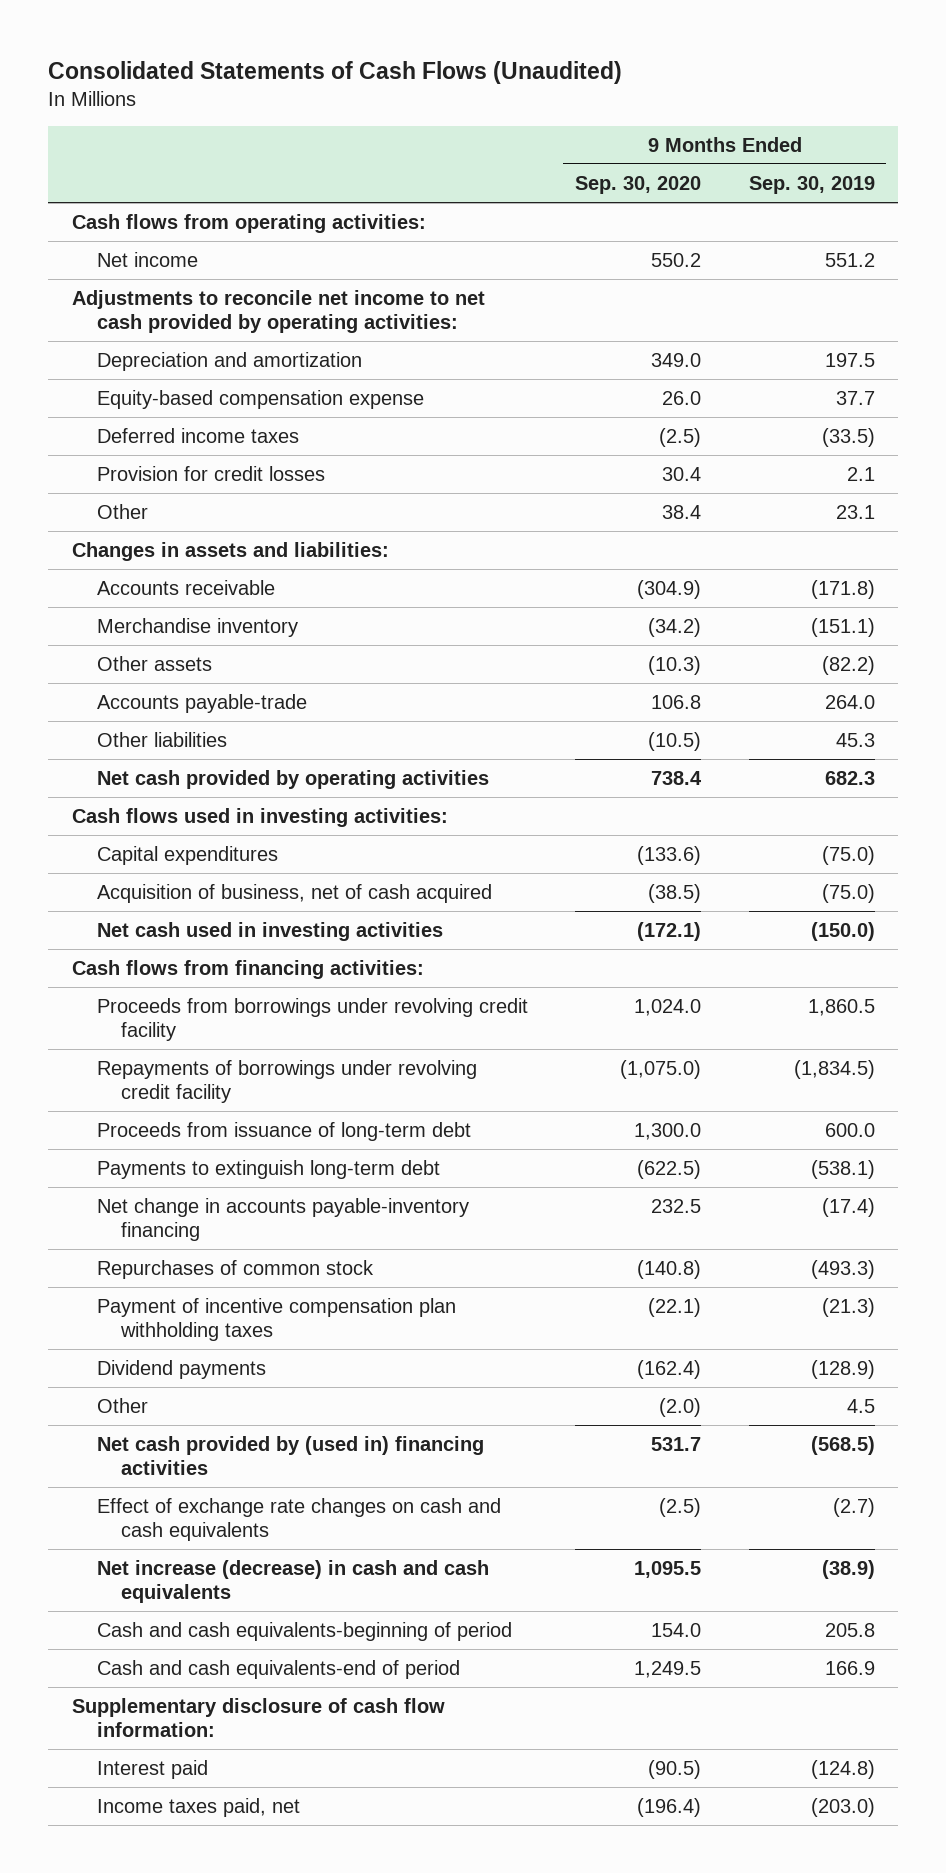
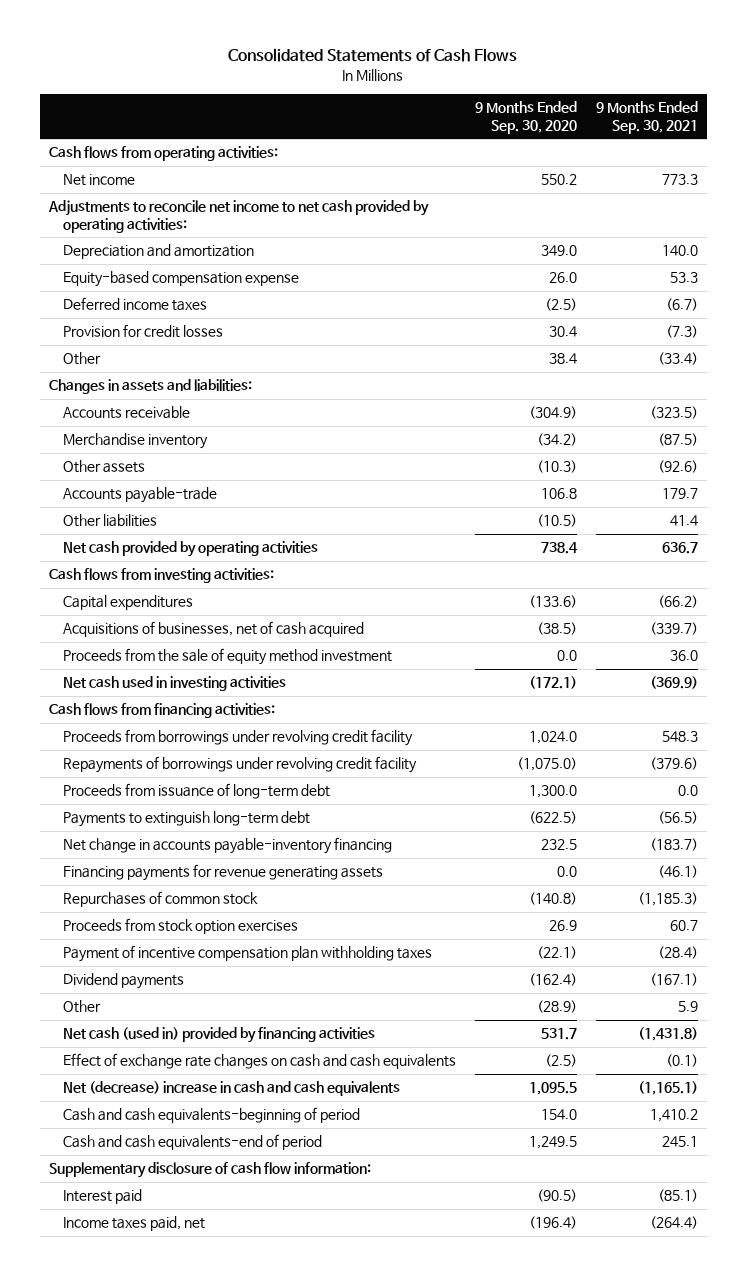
[47,60,622,84] Consolidated Statements of Cash Flows (Unaudited) -> [228,48,518,63] Consolidated Statements of Cash Flows
[748,175,875,194] Sep. 30, 2019 -> none
none -> [595,101,698,134] 9 Months Ended Sep. 30, 2021
[71,807,448,827] Cash flows used in investing activities: -> [49,568,275,584] Cash flows from investing activities:
[96,883,492,903] Acquisition of business, net of cash acquired -> [62,621,364,638] Acquisitions of businesses, net of cash acquired
none -> [62,648,392,666] Proceeds from the sale of equity method investment
none -> [62,864,383,882] Financing payments for revenue generating assets
none -> [62,918,298,935] Proceeds from stock option exercises
[659,1397,702,1417] (2.0) -> [536,1000,577,1014] (28.9)
[96,1435,484,1476] Net cash provided by (used in) financing activities -> [62,1027,375,1044] Net cash (used in) provided by financing activities
[96,1559,489,1604] Net increase (decrease) in cash and cash equivalents -> [62,1081,400,1097] Net (decrease) increase in cash and cash equivalents

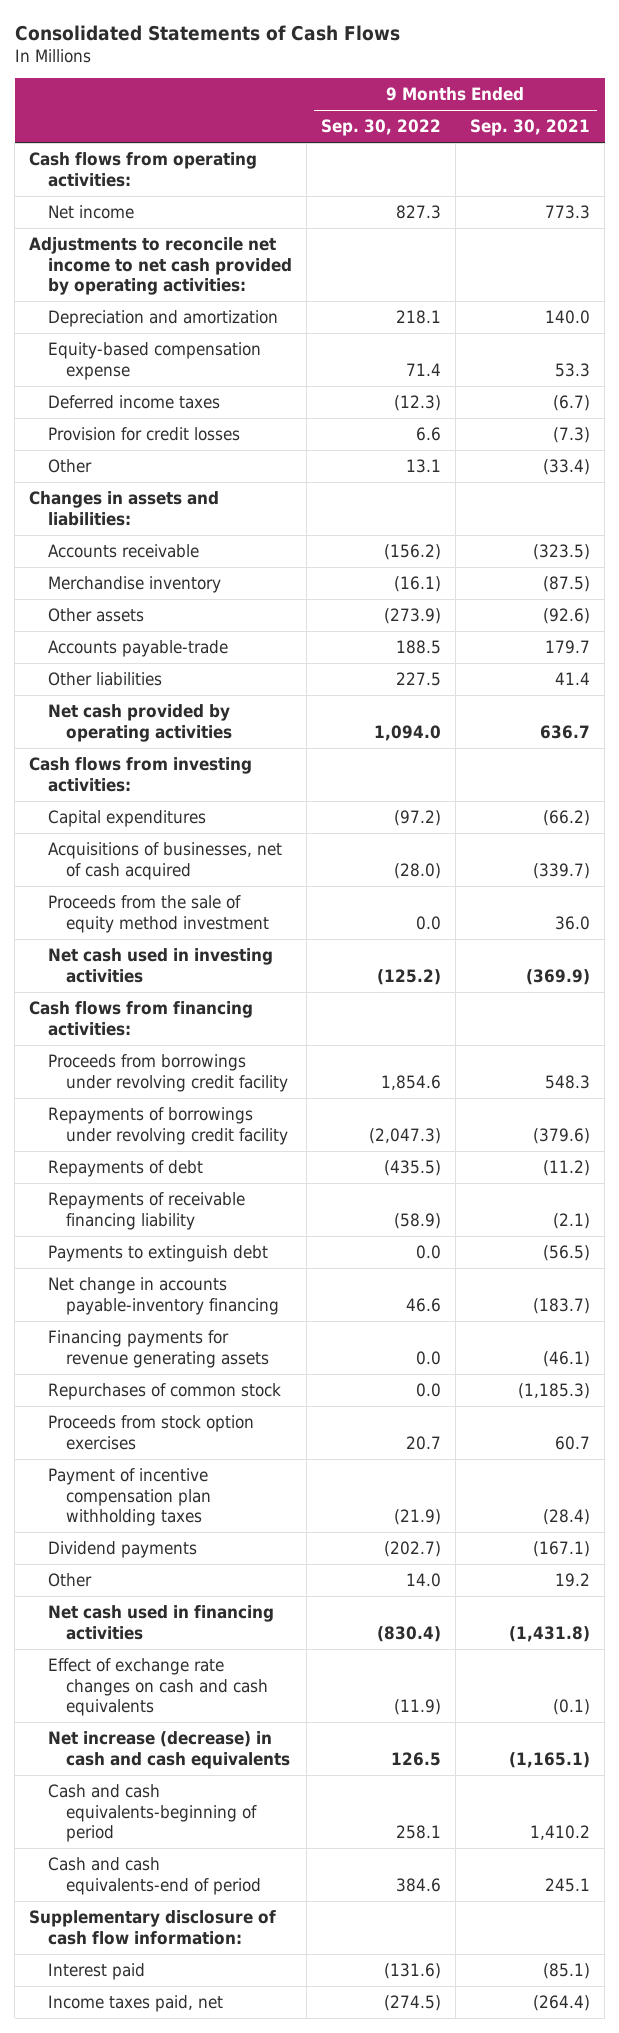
[474,101,577,134] 9 Months Ended Sep. 30, 2020 -> none
none -> [320,119,441,137] Sep. 30, 2022
[62,783,330,800] Proceeds from issuance of long-term debt -> none
none -> [47,1159,203,1177] Repayments of debt
none -> [47,1191,245,1230] Repayments of receivable financing liability
[62,811,310,828] Payments to extinguish long-term debt -> [47,1244,268,1262] Payments to extinguish debt
[677,1001,698,1013] 5.9 -> [555,1572,591,1587] 19.2
[62,1027,375,1044] Net cash (used in) provided by financing activities -> [47,1604,274,1640] Net cash used in financing activities
[62,1081,400,1097] Net (decrease) increase in cash and cash equivalents -> [47,1730,290,1769] Net increase (decrease) in cash and cash equivalents

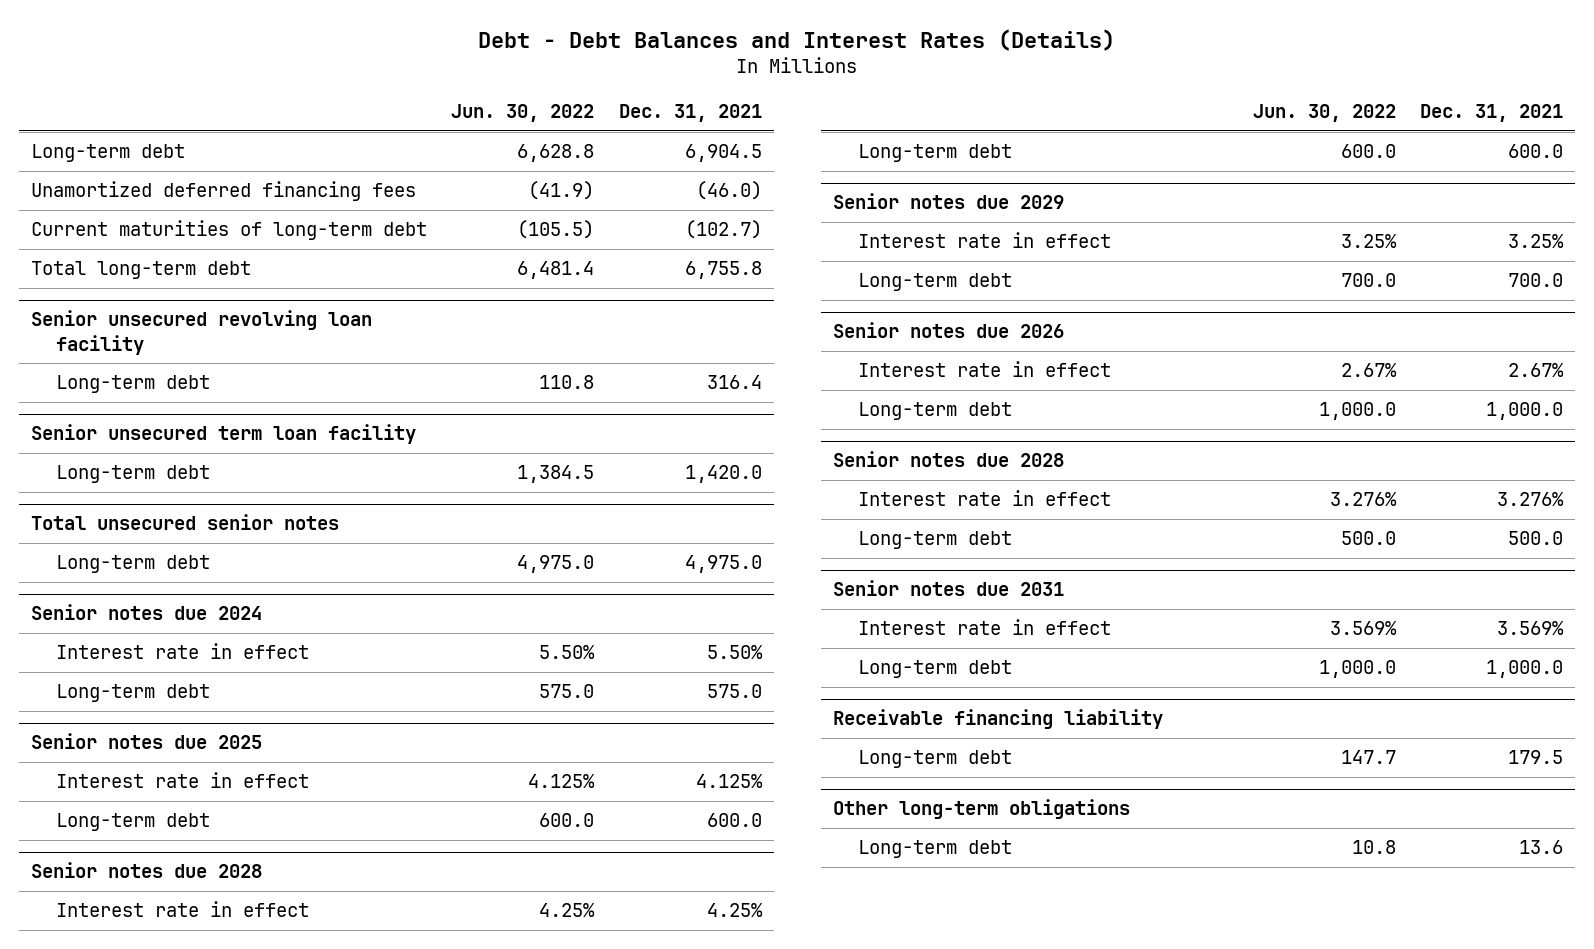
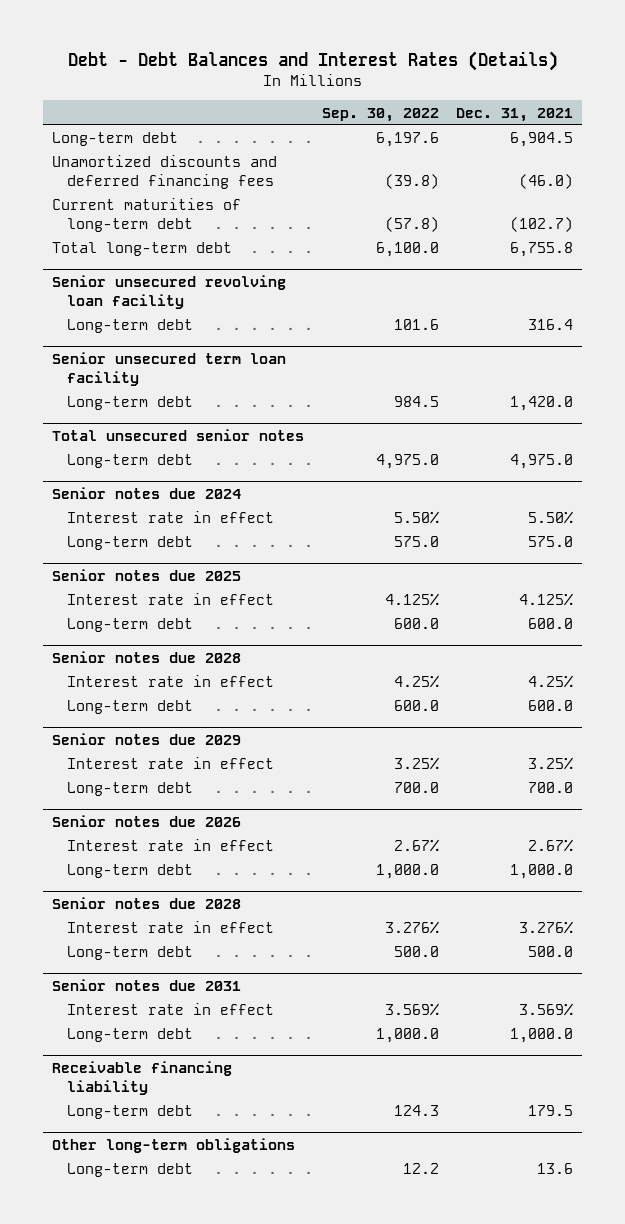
[451,104,595,123] Jun. 30, 2022 -> none
none -> [321,107,439,122] Sep. 30, 2022
[31,181,417,202] Unamortized deferred financing fees -> [51,155,277,190] Unamortized discounts and deferred financing fees

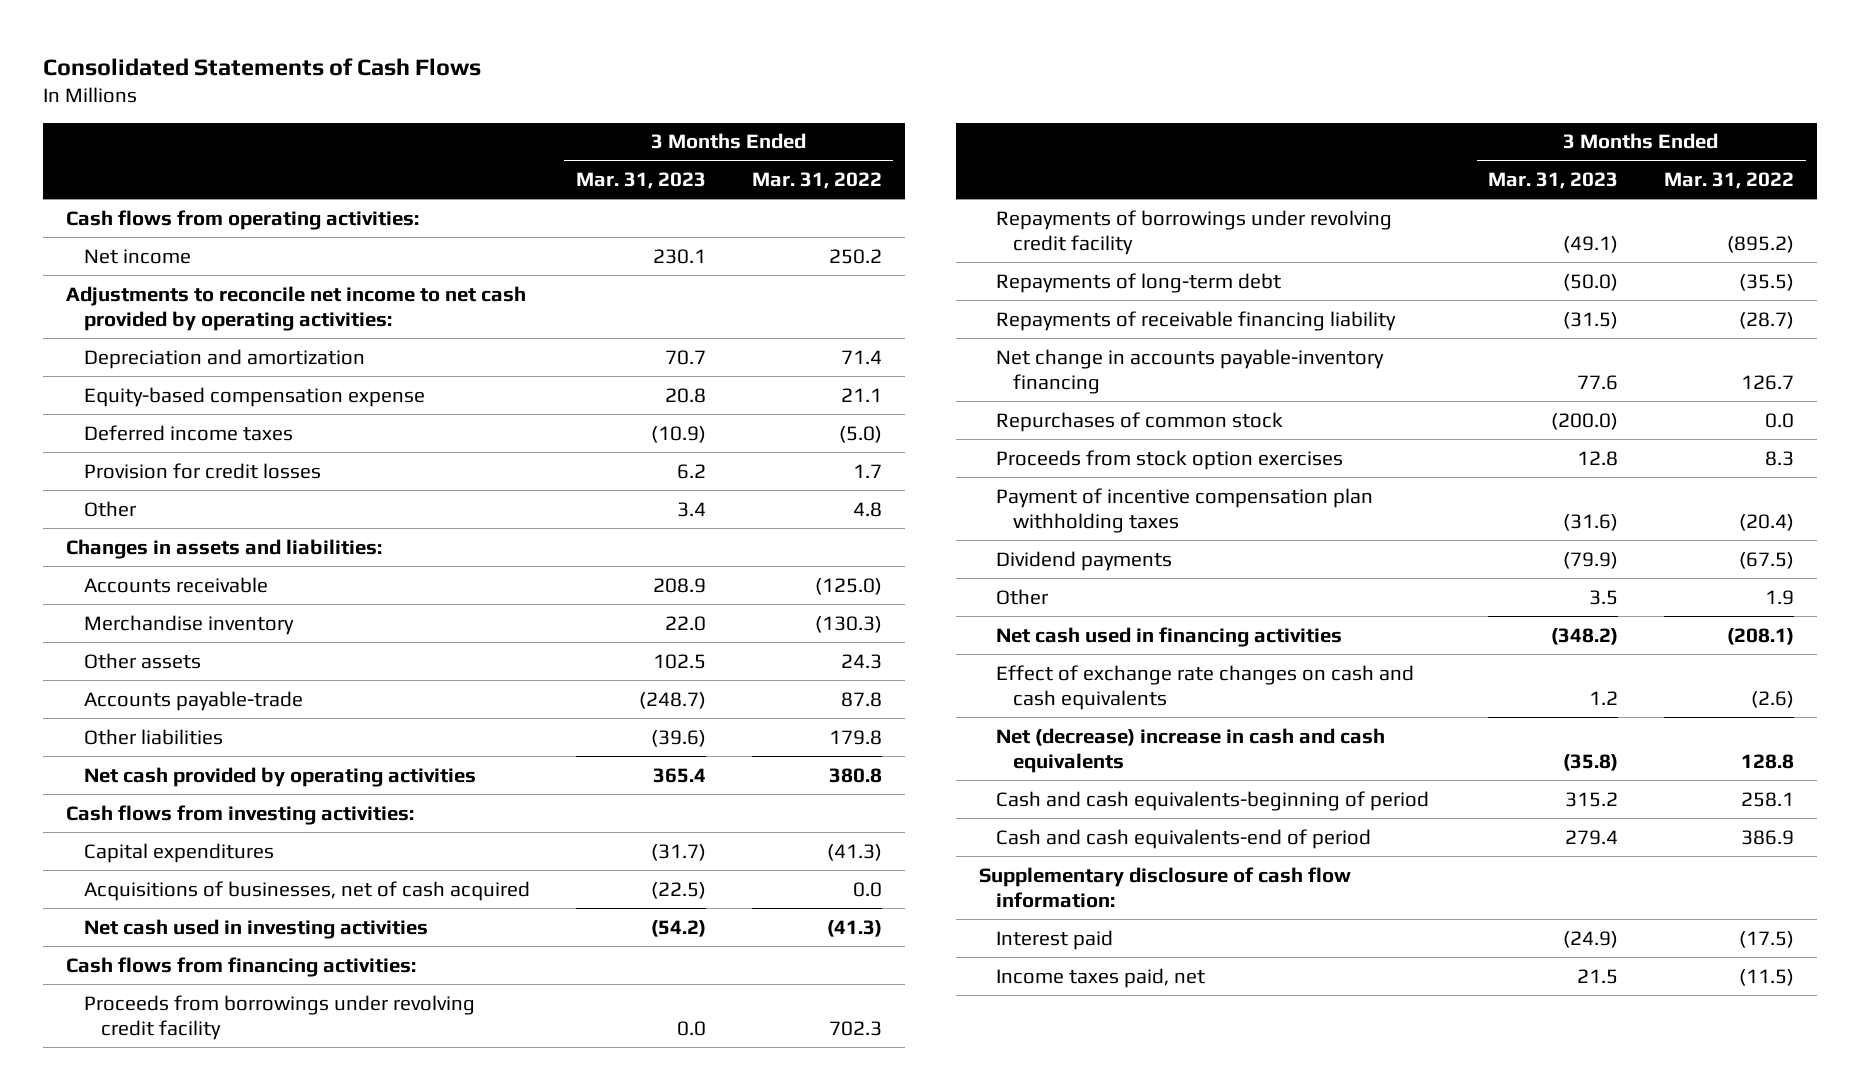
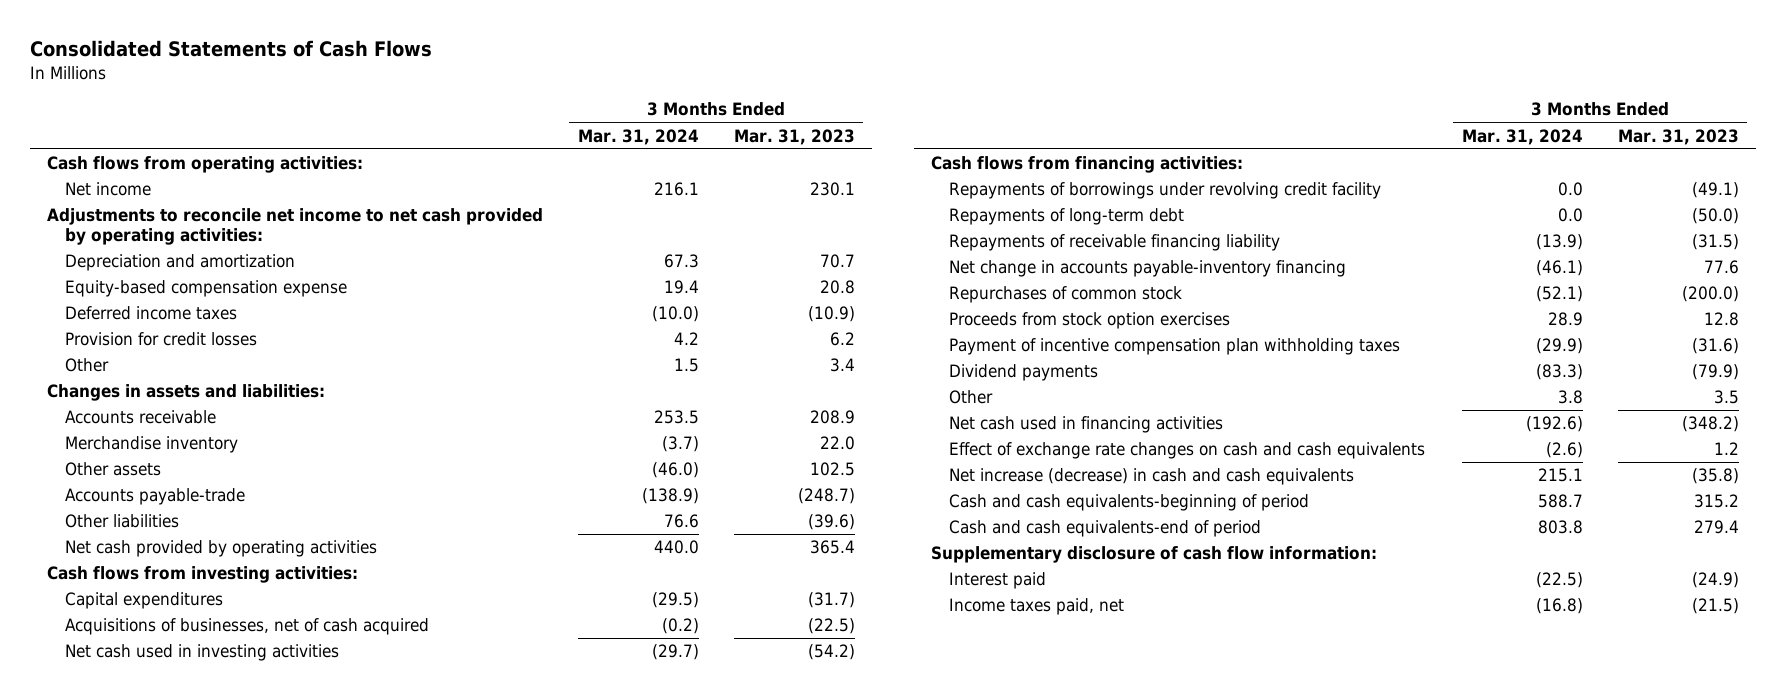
[751,172,882,190] Mar. 31, 2022 -> none
none -> [578,128,700,145] Mar. 31, 2024
[83,994,475,1040] Proceeds from borrowings under revolving credit facility -> none
[996,727,1386,773] Net (decrease) increase in cash and cash equivalents -> [948,468,1354,486] Net increase (decrease) in cash and cash equivalents
[1577,968,1619,984] 21.5 -> [1691,598,1739,615] (21.5)

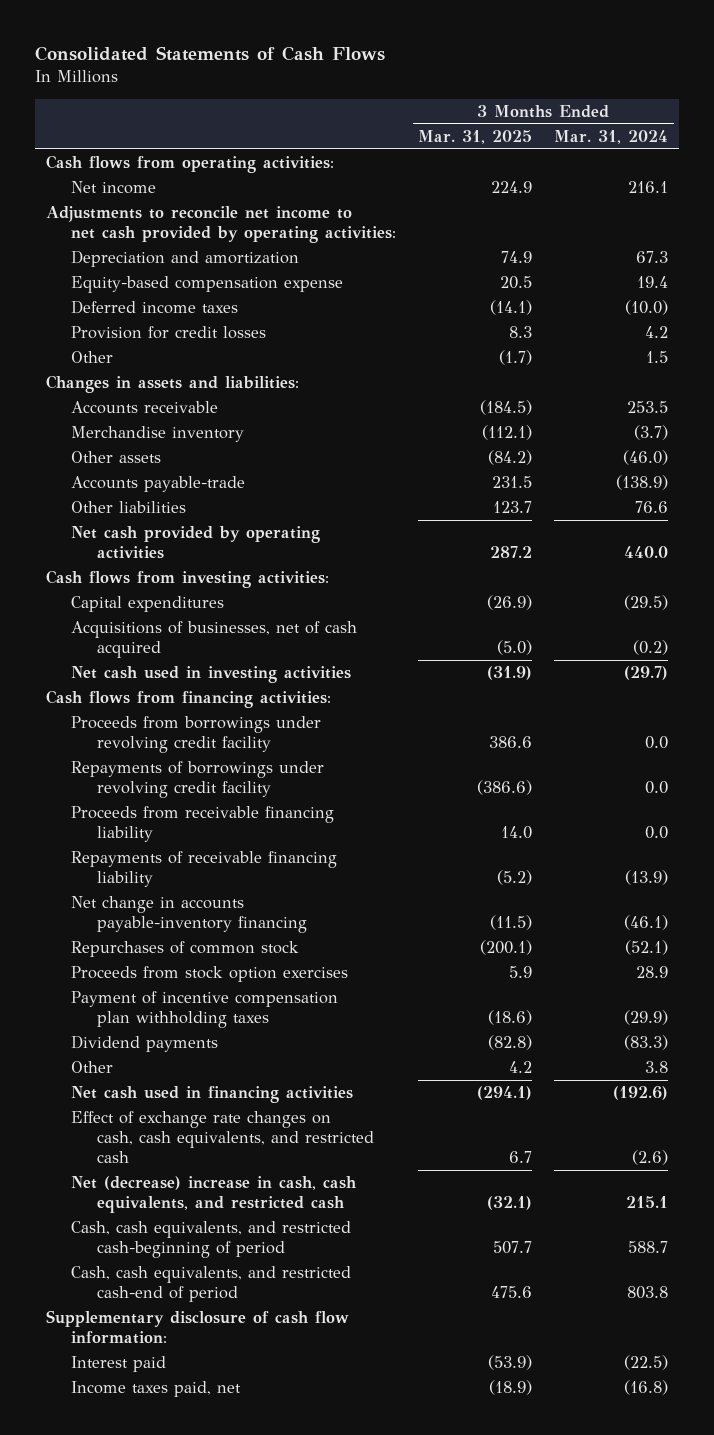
[733,128,855,145] Mar. 31, 2023 -> none
none -> [418,129,533,144] Mar. 31, 2025
none -> [71,716,322,754] Proceeds from borrowings under revolving credit facility
[948,208,1184,226] Repayments of long-term debt -> none
none -> [71,806,335,843] Proceeds from receivable financing liability
[948,442,1425,460] Effect of exchange rate changes on cash and cash equivalents -> [71,1111,375,1164] Effect of exchange rate changes on cash, cash equivalents, and restricted cash
[948,468,1354,486] Net increase (decrease) in cash and cash equivalents -> [71,1176,358,1214] Net (decrease) increase in cash, cash equivalents, and restricted cash
[948,494,1309,512] Cash and cash equivalents-beginning of period -> [71,1221,352,1259] Cash, cash equivalents, and restricted cash-beginning of period
[948,520,1261,538] Cash and cash equivalents-end of period -> [71,1266,352,1303] Cash, cash equivalents, and restricted cash-end of period

